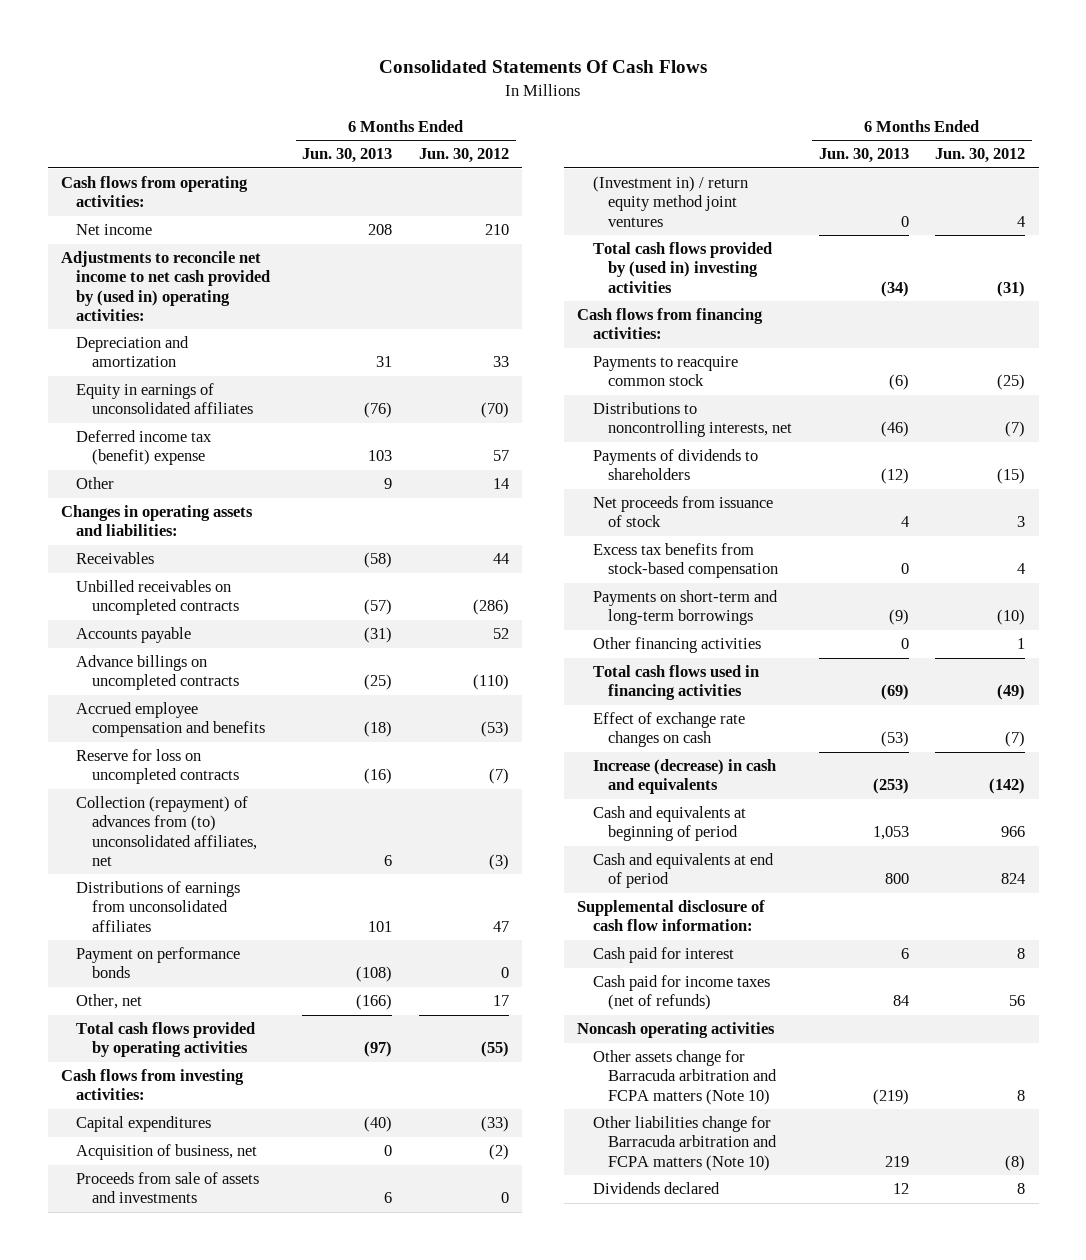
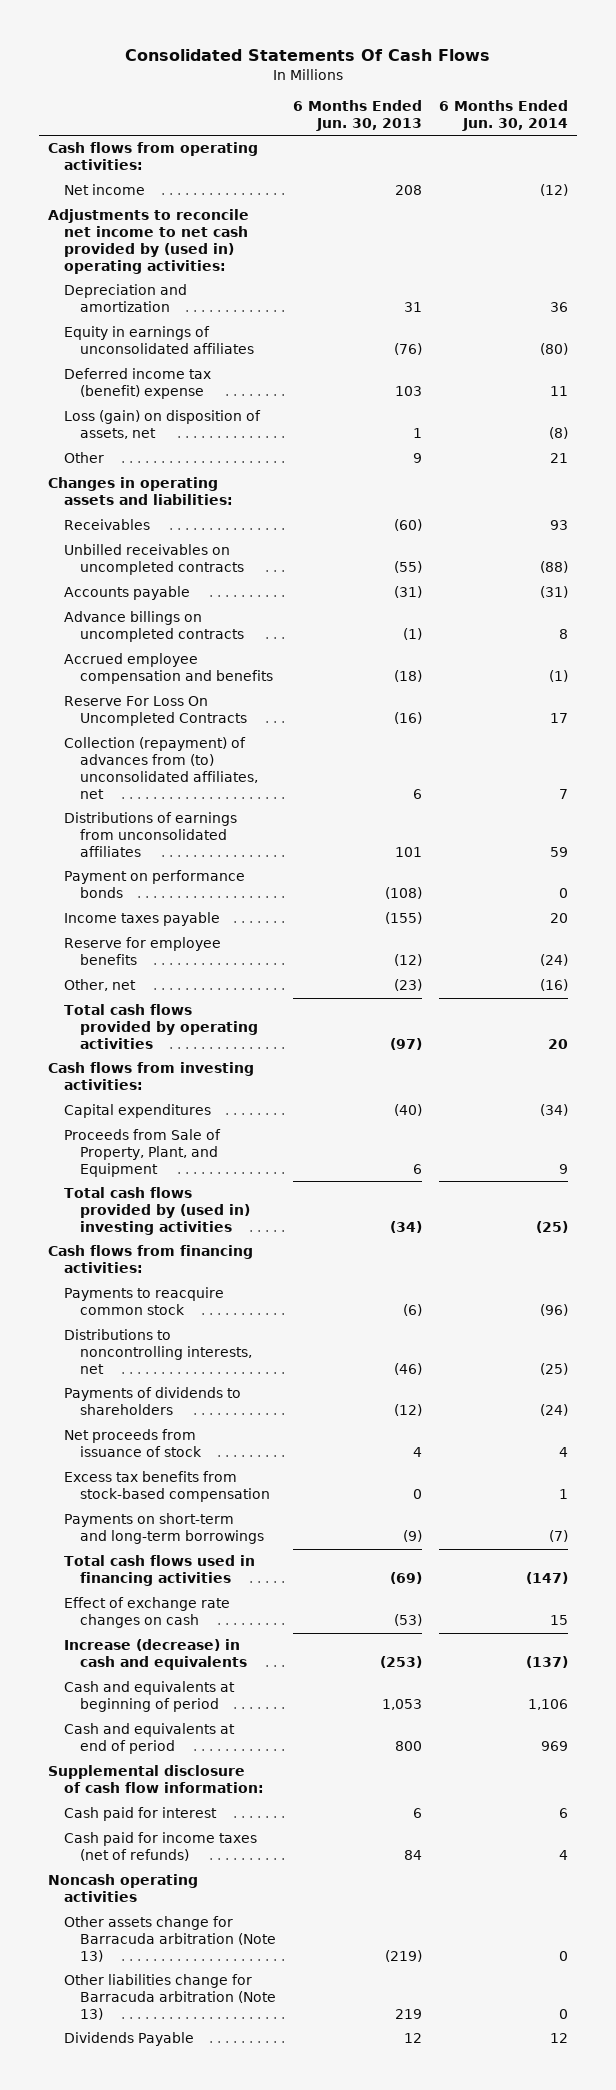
[419,148,510,164] Jun. 30, 2012 -> none
none -> [439,99,569,131] 6 Months Ended Jun. 30, 2014
none -> [64,410,262,440] Loss (gain) on disposition of assets, net
[364,552,393,569] (58) -> [394,519,423,532] (60)
[364,599,393,616] (57) -> [394,561,423,574] (55)
[364,674,393,691] (25) -> [403,628,423,641] (1)
[76,749,239,785] Reserve for loss on uncompleted contracts -> [64,696,248,727] Reserve For Loss On Uncompleted Contracts
none -> [64,912,221,927] Income taxes payable
none -> [64,937,222,966] Reserve for employee benefits
[356,994,393,1011] (166) -> [394,979,423,992] (23)
[76,1144,258,1161] Acquisition of business, net -> none
[592,176,748,227] (Investment in) / return equity method joint ventures -> none
[76,1172,260,1204] Proceeds from sale of assets and investments -> [64,1129,222,1178] Proceeds from Sale of Property, Plant, and Equipment
[592,637,761,654] Other financing activities -> none
[592,1050,778,1105] Other assets change for Barracuda arbitration and FCPA matters (Note 10) -> [64,1916,277,1963] Other assets change for Barracuda arbitration (Note 13)
[592,1116,778,1171] Other liabilities change for Barracuda arbitration and FCPA matters (Note 10) -> [64,1974,277,2021] Other liabilities change for Barracuda arbitration (Note 13)
[592,1182,720,1195] Dividends declared -> [64,2032,195,2047] Dividends Payable

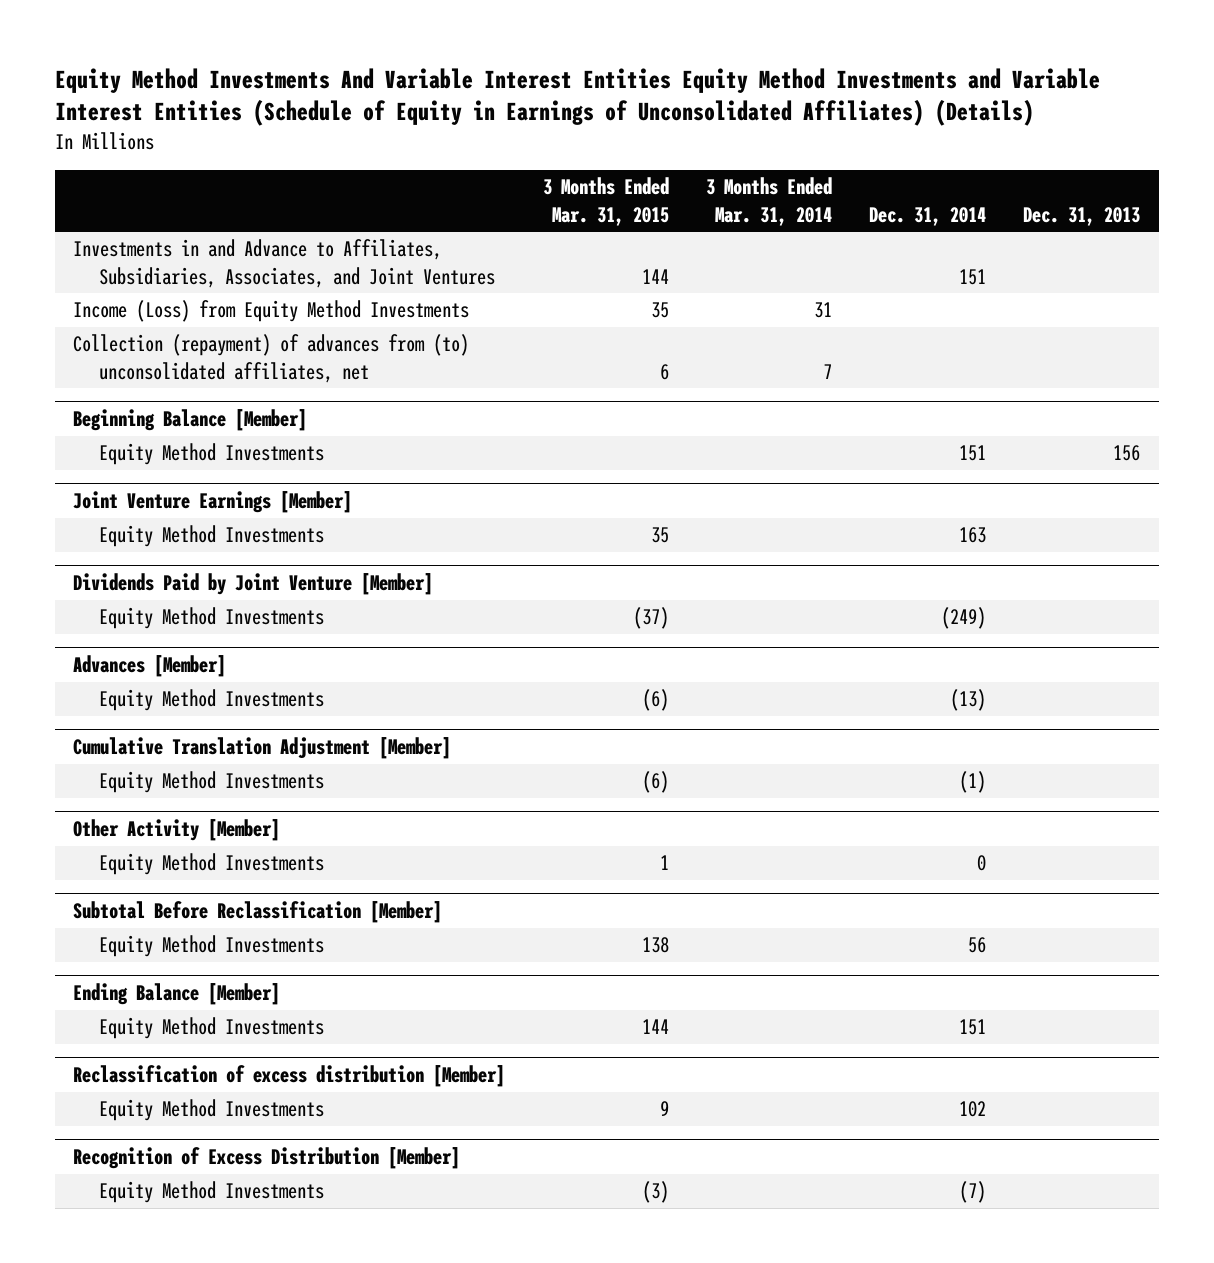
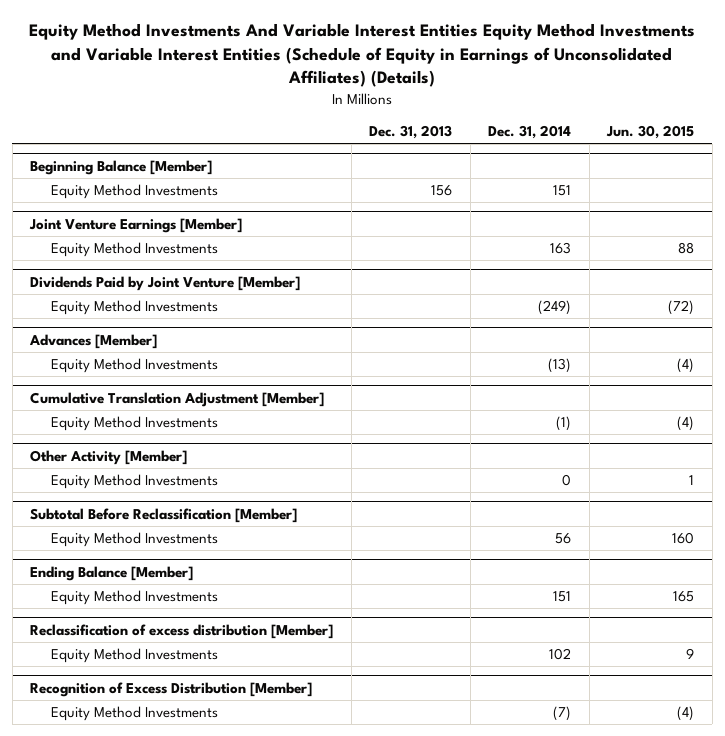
[542,177,669,226] 3 Months Ended Mar. 31, 2015 -> none
[705,177,832,226] 3 Months Ended Mar. 31, 2014 -> none
none -> [606,125,695,140] Jun. 30, 2015
[73,239,496,288] Investments in and Advance to Affiliates, Subsidiaries, Associates, and Joint Ventures -> none
[73,300,470,323] Income (Loss) from Equity Method Investments -> none
[73,334,470,383] Collection (repayment) of advances from (to) unconsolidated affiliates, net -> none

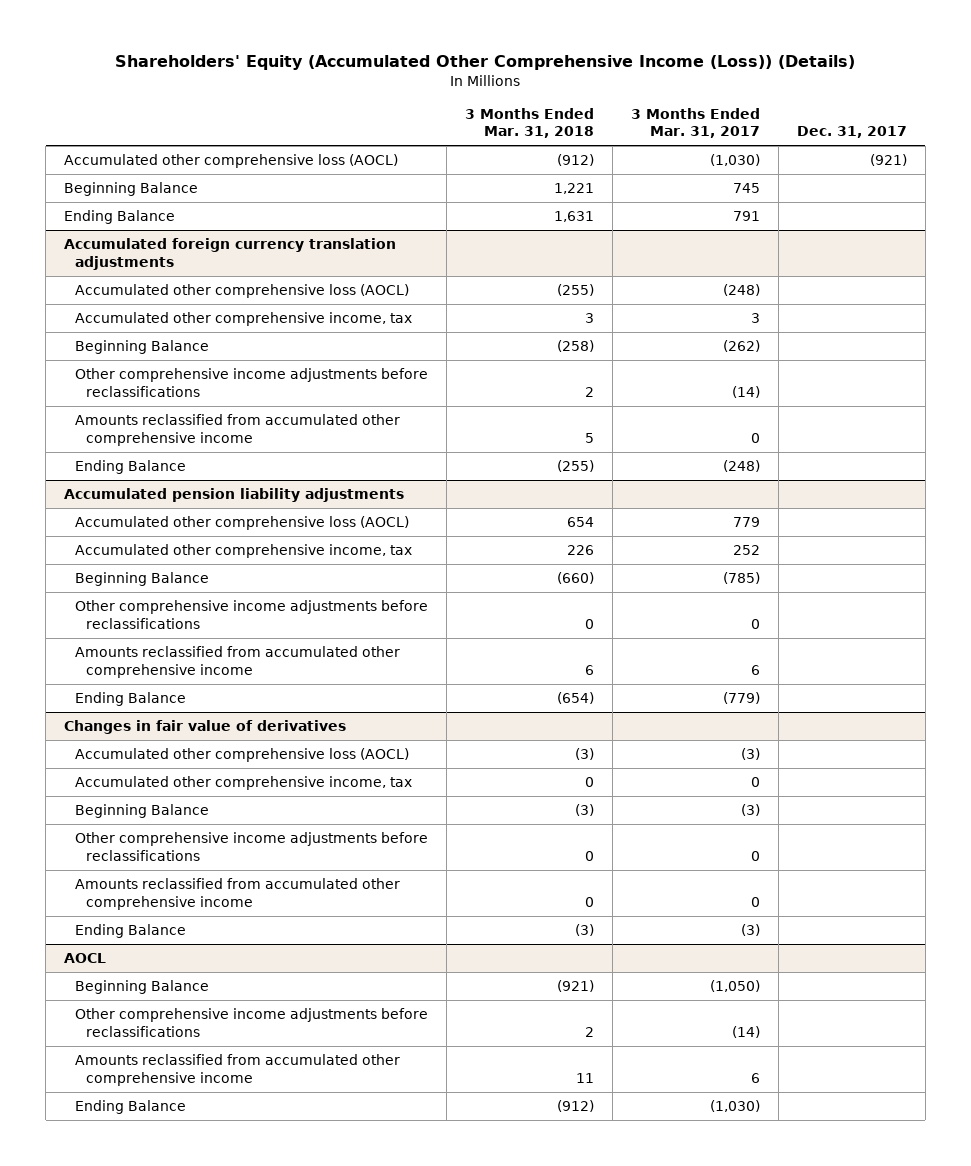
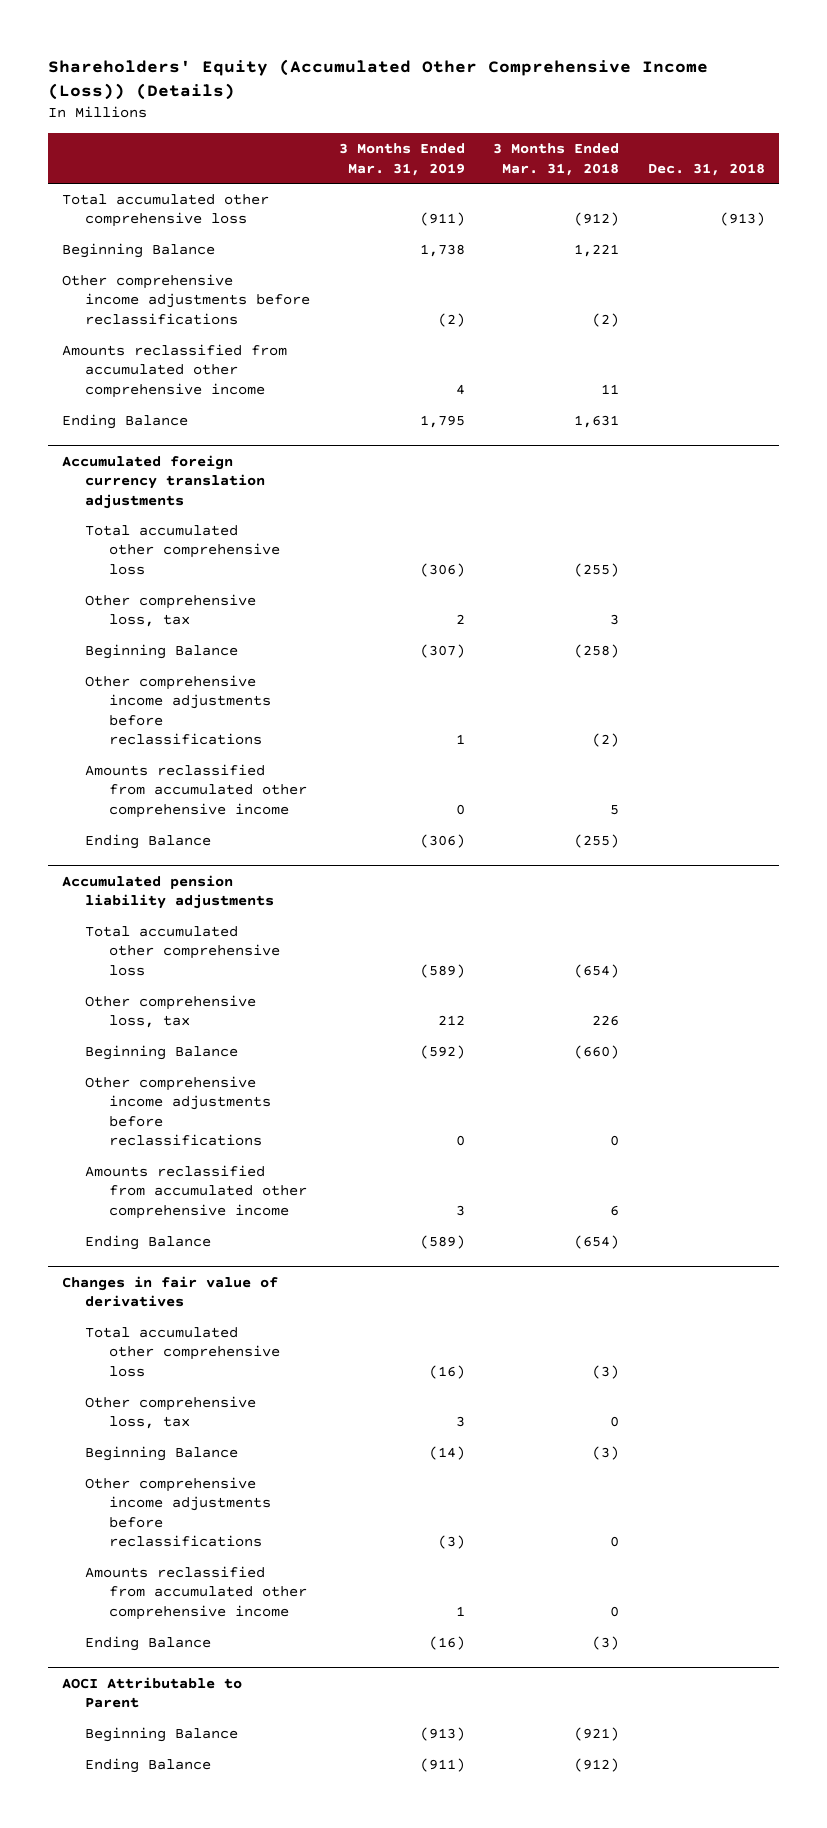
[630,107,760,139] 3 Months Ended Mar. 31, 2017 -> none
[796,126,907,139] Dec. 31, 2017 -> none
none -> [338,143,465,176] 3 Months Ended Mar. 31, 2019
none -> [647,162,765,176] Dec. 31, 2018
[64,154,399,169] Accumulated other comprehensive loss (AOCL) -> [62,194,270,228] Total accumulated other comprehensive loss
none -> [62,274,311,325] Other comprehensive income adjustments before reclassifications
none -> [62,344,288,398] Amounts reclassified from accumulated other comprehensive income
[75,284,410,299] Accumulated other comprehensive loss (AOCL) -> [85,525,280,575] Total accumulated other comprehensive loss
[75,312,413,327] Accumulated other comprehensive income, tax -> [85,594,257,628] Other comprehensive loss, tax
[585,386,595,397] 2 -> [592,733,620,748] (2)
[75,516,410,531] Accumulated other comprehensive loss (AOCL) -> [85,926,280,976] Total accumulated other comprehensive loss
[567,517,595,528] 654 -> [574,963,620,978] (654)
[75,544,413,559] Accumulated other comprehensive income, tax -> [85,995,257,1029] Other comprehensive loss, tax
[75,748,410,763] Accumulated other comprehensive loss (AOCL) -> [85,1327,280,1377] Total accumulated other comprehensive loss
[75,776,413,791] Accumulated other comprehensive income, tax -> [85,1396,257,1430] Other comprehensive loss, tax
[64,953,107,964] AOCL -> [62,1676,243,1709] AOCI Attributable to Parent
[75,1008,429,1037] Other comprehensive income adjustments before reclassifications -> none
[75,1054,401,1086] Amounts reclassified from accumulated other comprehensive income -> none

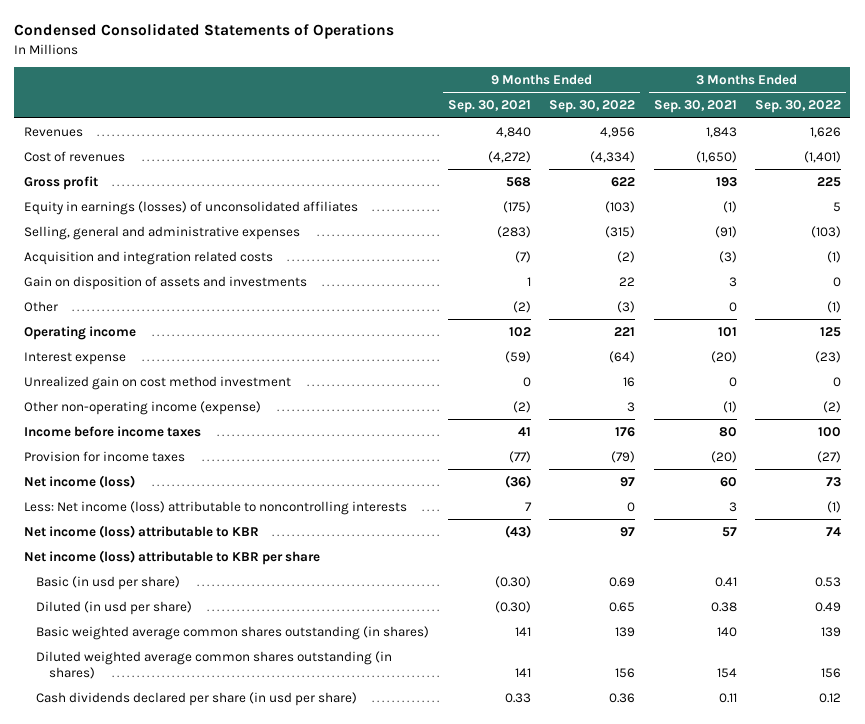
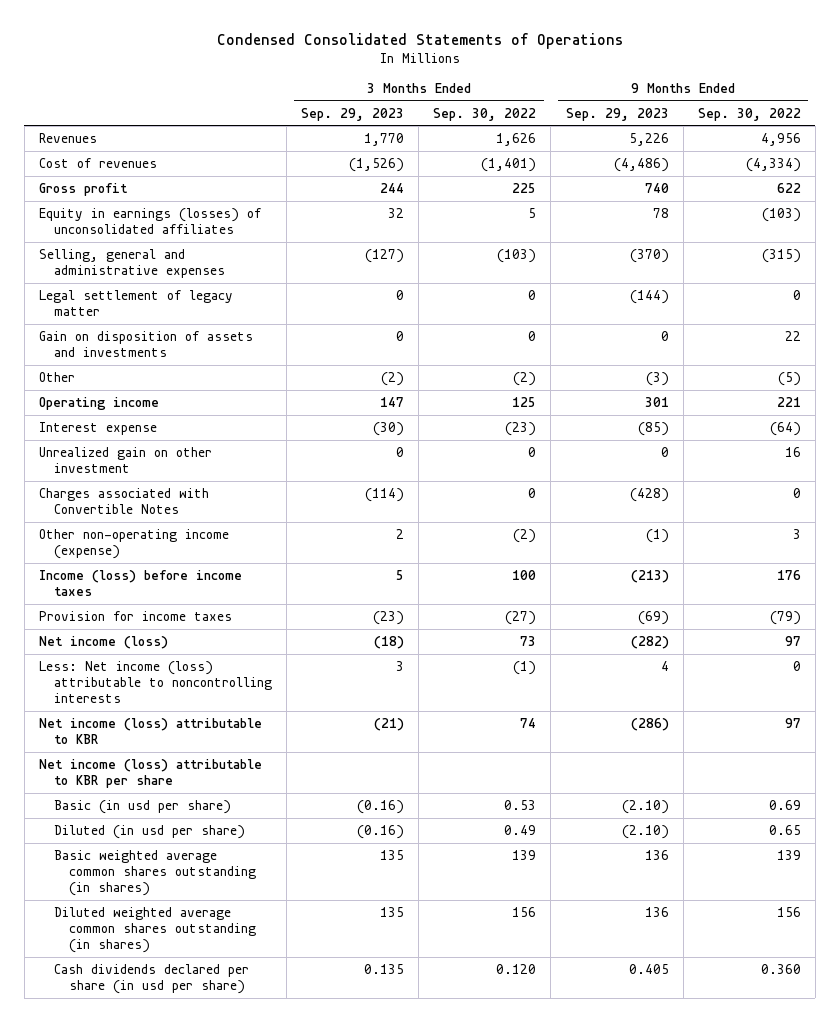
[447,100,531,114] Sep. 30, 2021 -> none
[653,100,737,114] Sep. 30, 2021 -> none
none -> [301,107,405,121] Sep. 29, 2023
none -> [565,107,669,121] Sep. 29, 2023
[23,250,273,265] Acquisition and integration related costs -> none
none -> [38,289,233,316] Legal settlement of legacy matter
[617,300,636,313] (3) -> [777,371,801,386] (5)
[827,300,842,313] (1) -> [513,371,537,386] (2)
[23,375,291,390] Unrealized gain on cost method investment -> [38,446,212,473] Unrealized gain on other investment
none -> [38,487,209,514] Charges associated with Convertible Notes
[23,425,201,437] Income before income taxes -> [38,569,242,596] Income (loss) before income taxes
[609,692,636,703] 0.36 -> [760,963,801,974] 0.360
[819,692,842,703] 0.12 -> [496,963,537,974] 0.120

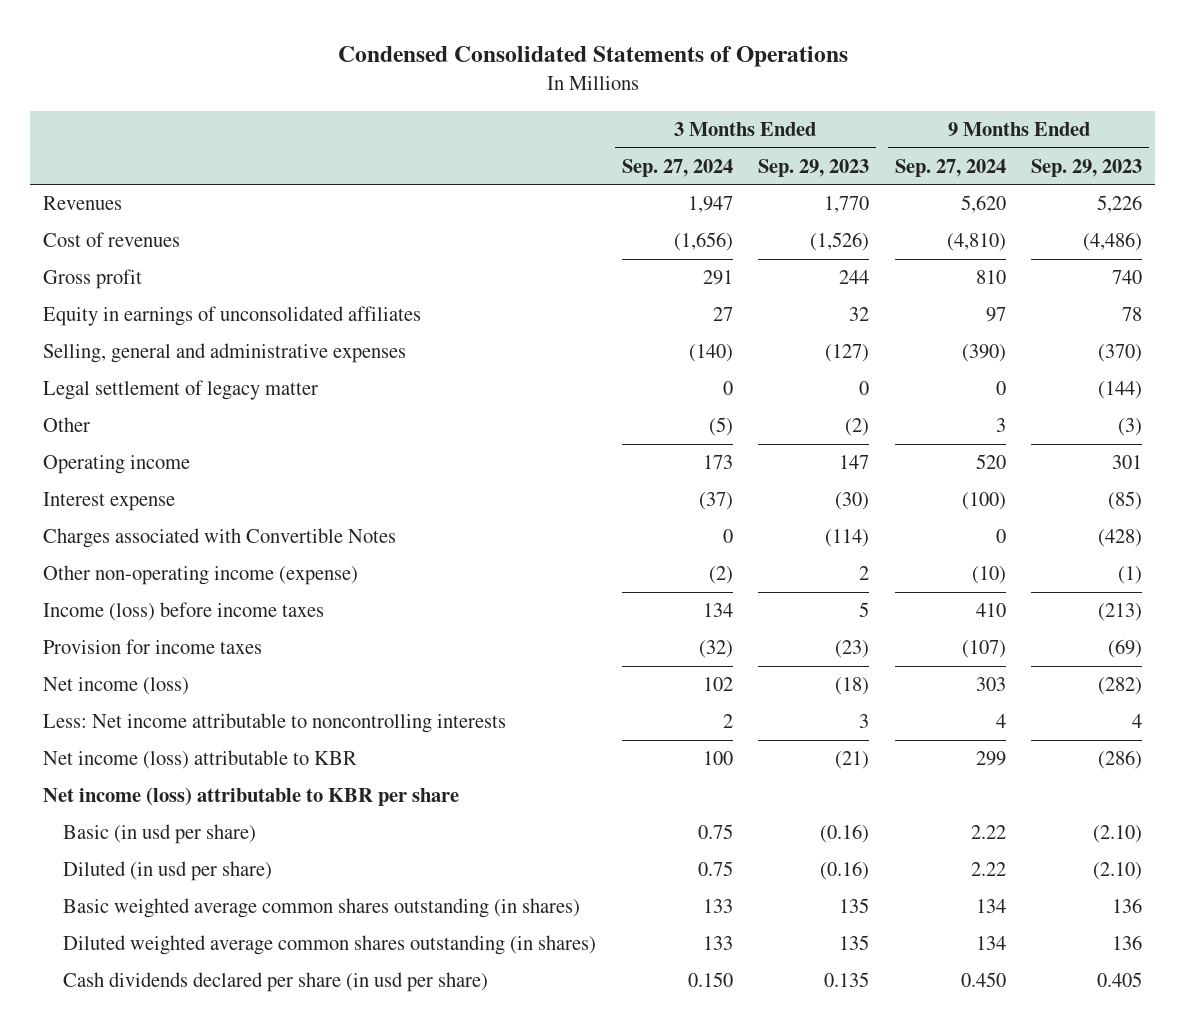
[433,107,537,121] Sep. 30, 2022 -> none
[697,107,801,121] Sep. 30, 2022 -> none
none -> [621,158,733,177] Sep. 27, 2024
none -> [894,158,1006,177] Sep. 27, 2024
[38,207,261,234] Equity in earnings (losses) of unconsolidated affiliates -> [43,306,422,327] Equity in earnings of unconsolidated affiliates
[38,330,253,357] Gain on disposition of assets and investments -> none
[38,446,212,473] Unrealized gain on other investment -> none
[38,660,272,703] Less: Net income (loss) attributable to noncontrolling interests -> [43,713,507,734] Less: Net income attributable to noncontrolling interests

